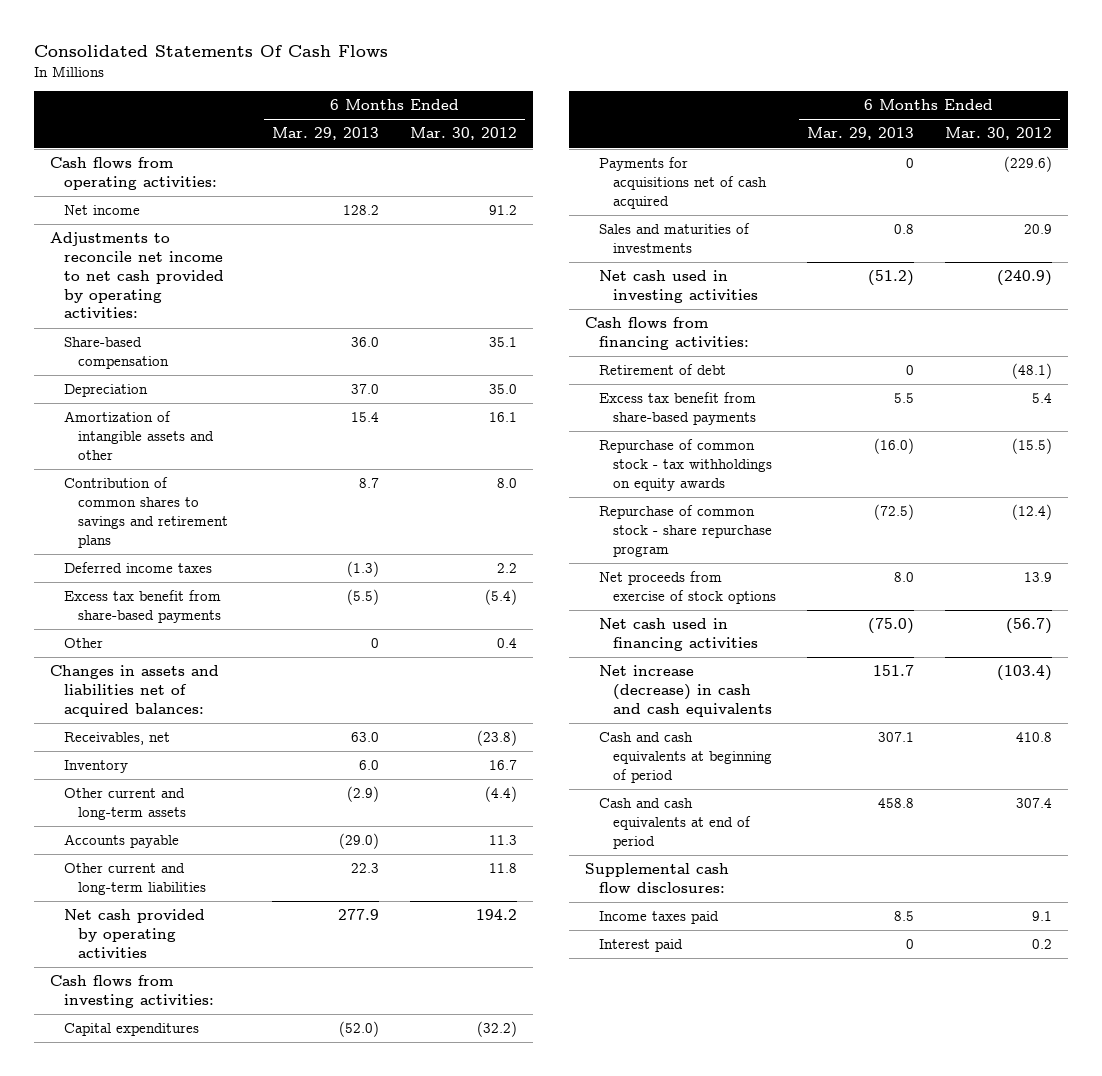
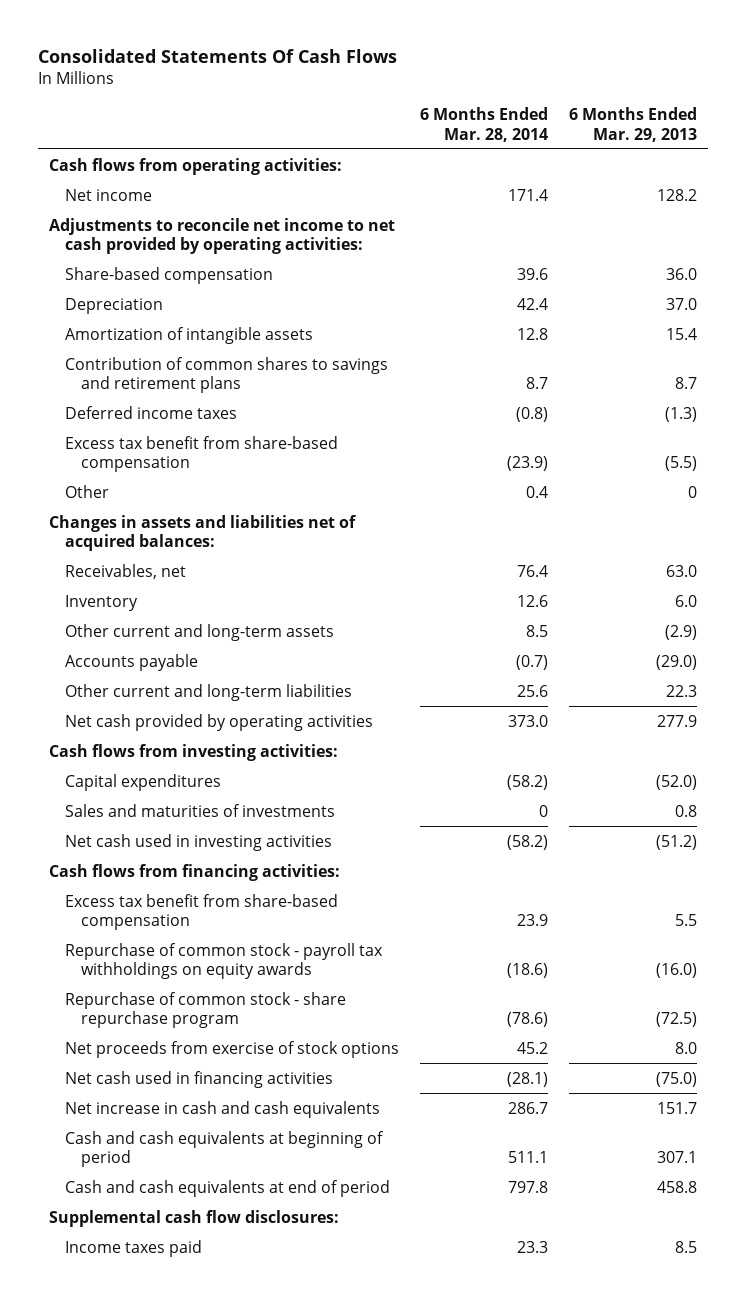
[410,127,518,141] Mar. 30, 2012 -> none
none -> [419,107,548,142] 6 Months Ended Mar. 28, 2014
[63,411,214,460] Amortization of intangible assets and other -> [64,326,313,344] Amortization of intangible assets
[63,590,221,623] Excess tax benefit from share-based payments -> [64,435,338,472] Excess tax benefit from share-based compensation
[598,157,767,209] Payments for acquisitions net of cash acquired -> none
[598,364,726,376] Retirement of debt -> none
[598,392,756,425] Excess tax benefit from share-based payments -> [64,893,338,930] Excess tax benefit from share-based compensation
[598,439,772,491] Repurchase of common stock - tax withholdings on equity awards -> [64,942,383,979] Repurchase of common stock - payroll tax withholdings on equity awards
[598,665,772,717] Net increase (decrease) in cash and cash equivalents -> [64,1100,380,1118] Net increase in cash and cash equivalents
[598,939,683,953] Interest paid -> none

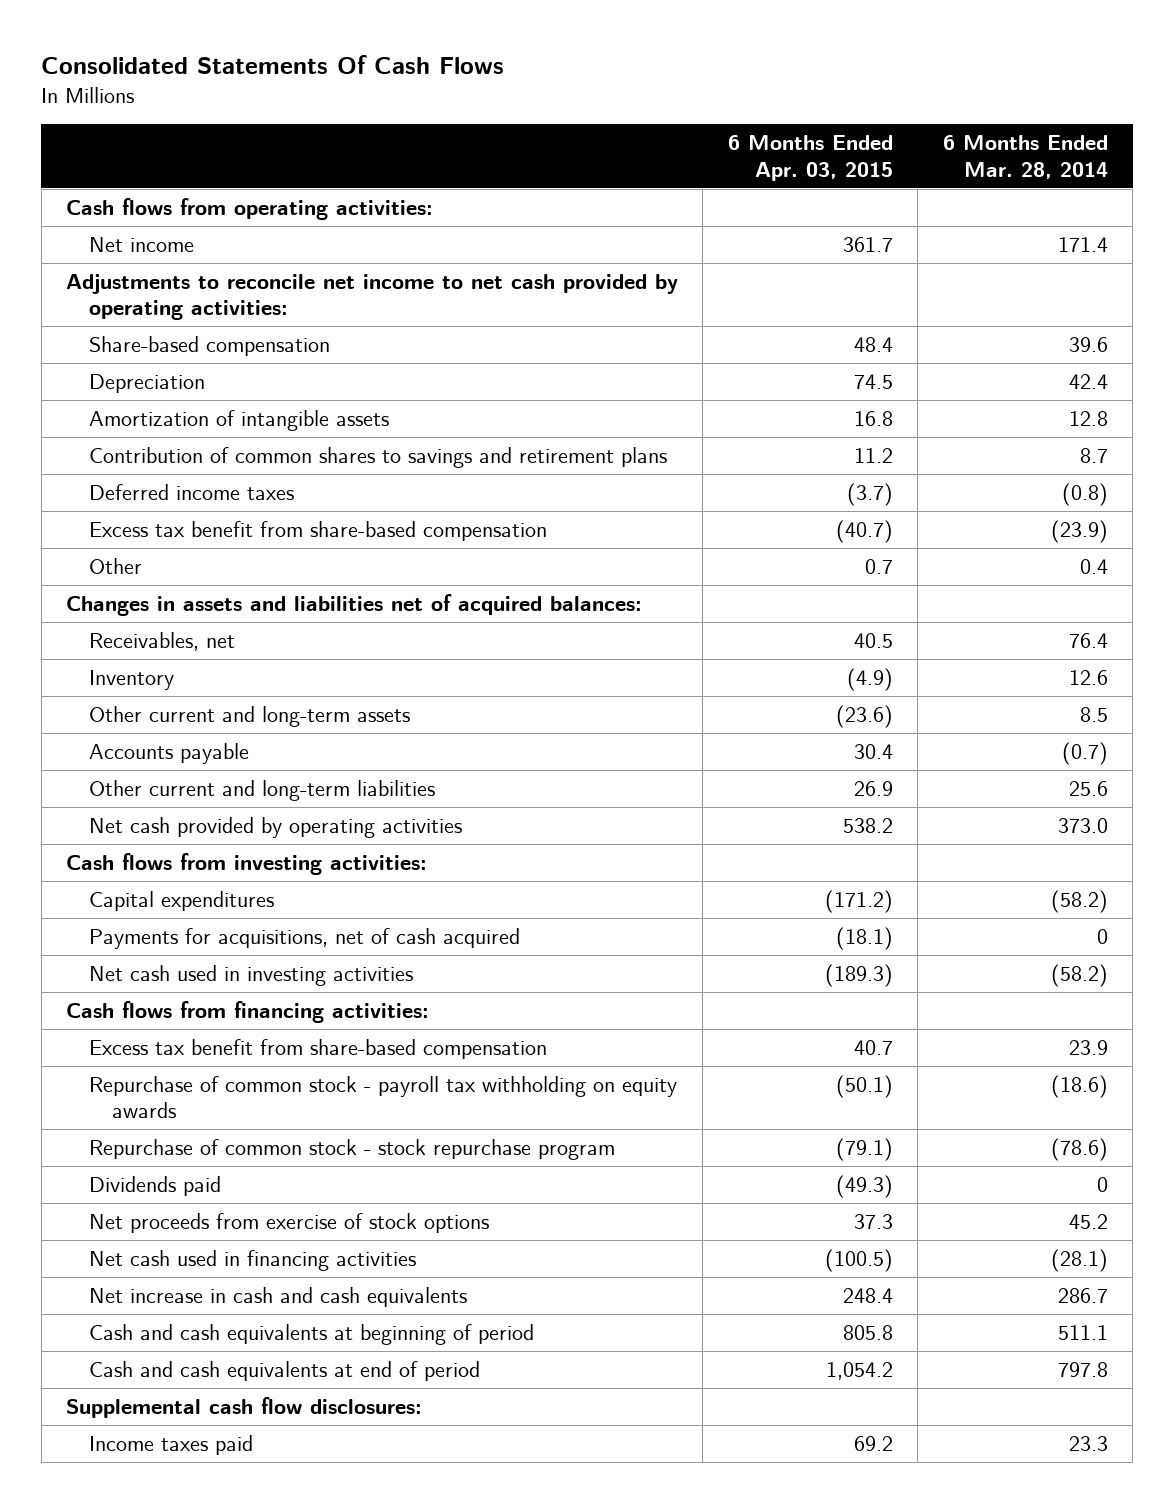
[568,107,697,142] 6 Months Ended Mar. 29, 2013 -> none
none -> [727,135,893,181] 6 Months Ended Apr. 03, 2015
[64,803,335,817] Sales and maturities of investments -> none
none -> [89,928,521,950] Payments for acquisitions, net of cash acquired
[64,942,383,979] Repurchase of common stock - payroll tax withholdings on equity awards -> [89,1076,678,1119] Repurchase of common stock - payroll tax withholding on equity awards
[64,991,346,1028] Repurchase of common stock - share repurchase program -> [89,1139,616,1161] Repurchase of common stock - stock repurchase program
none -> [89,1176,222,1197] Dividends paid

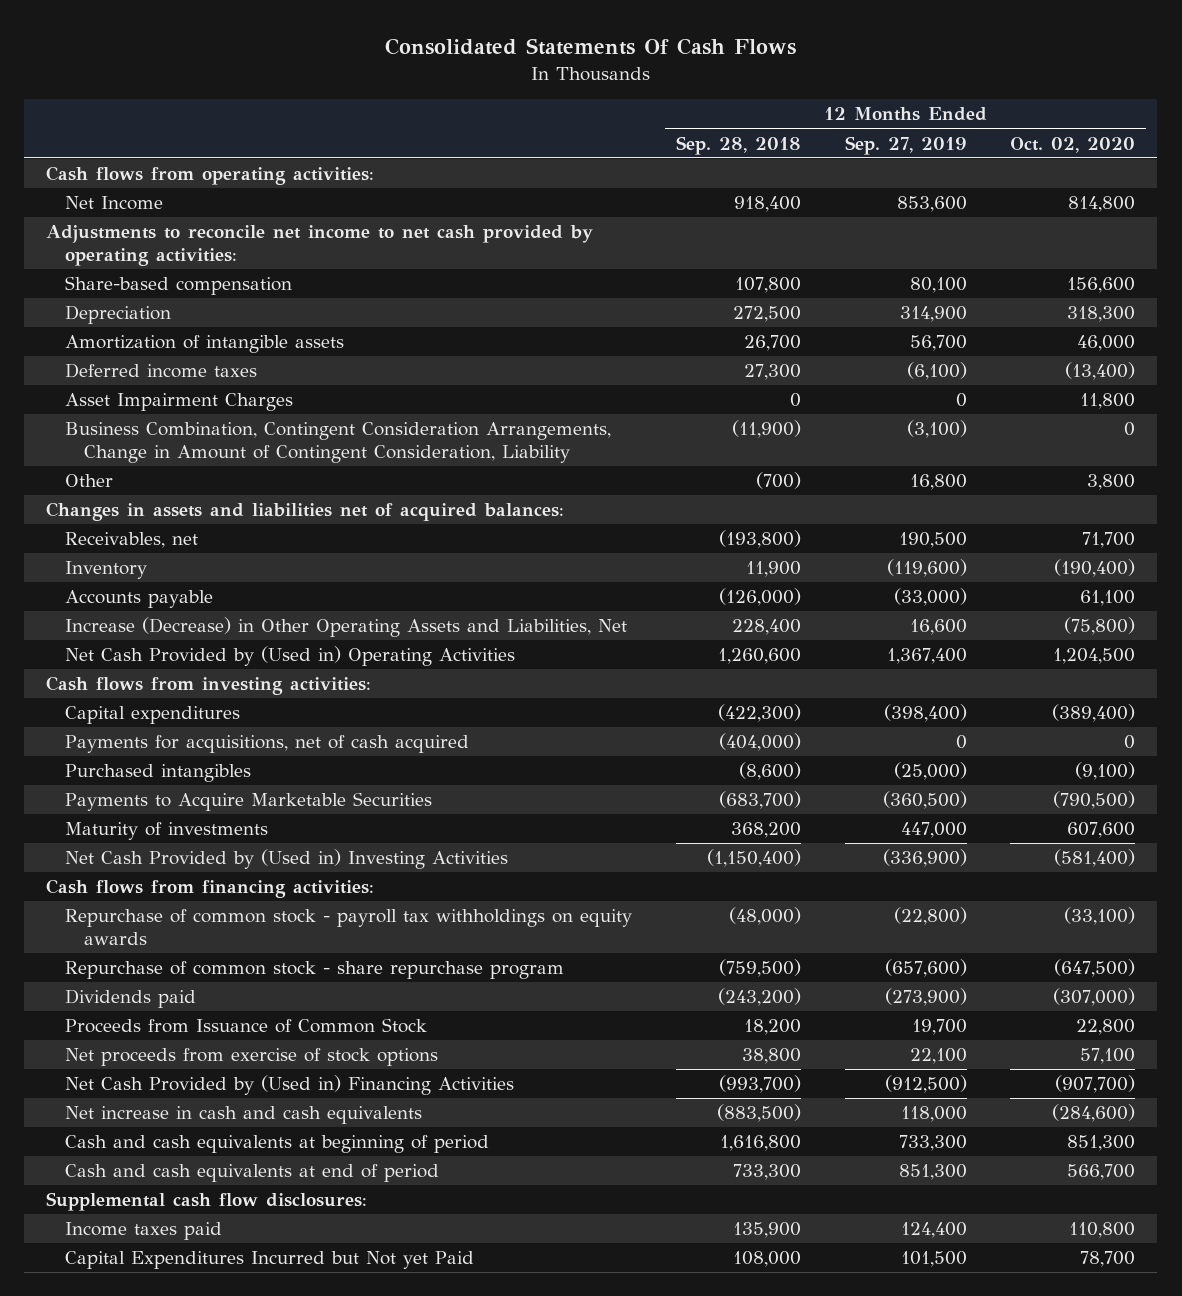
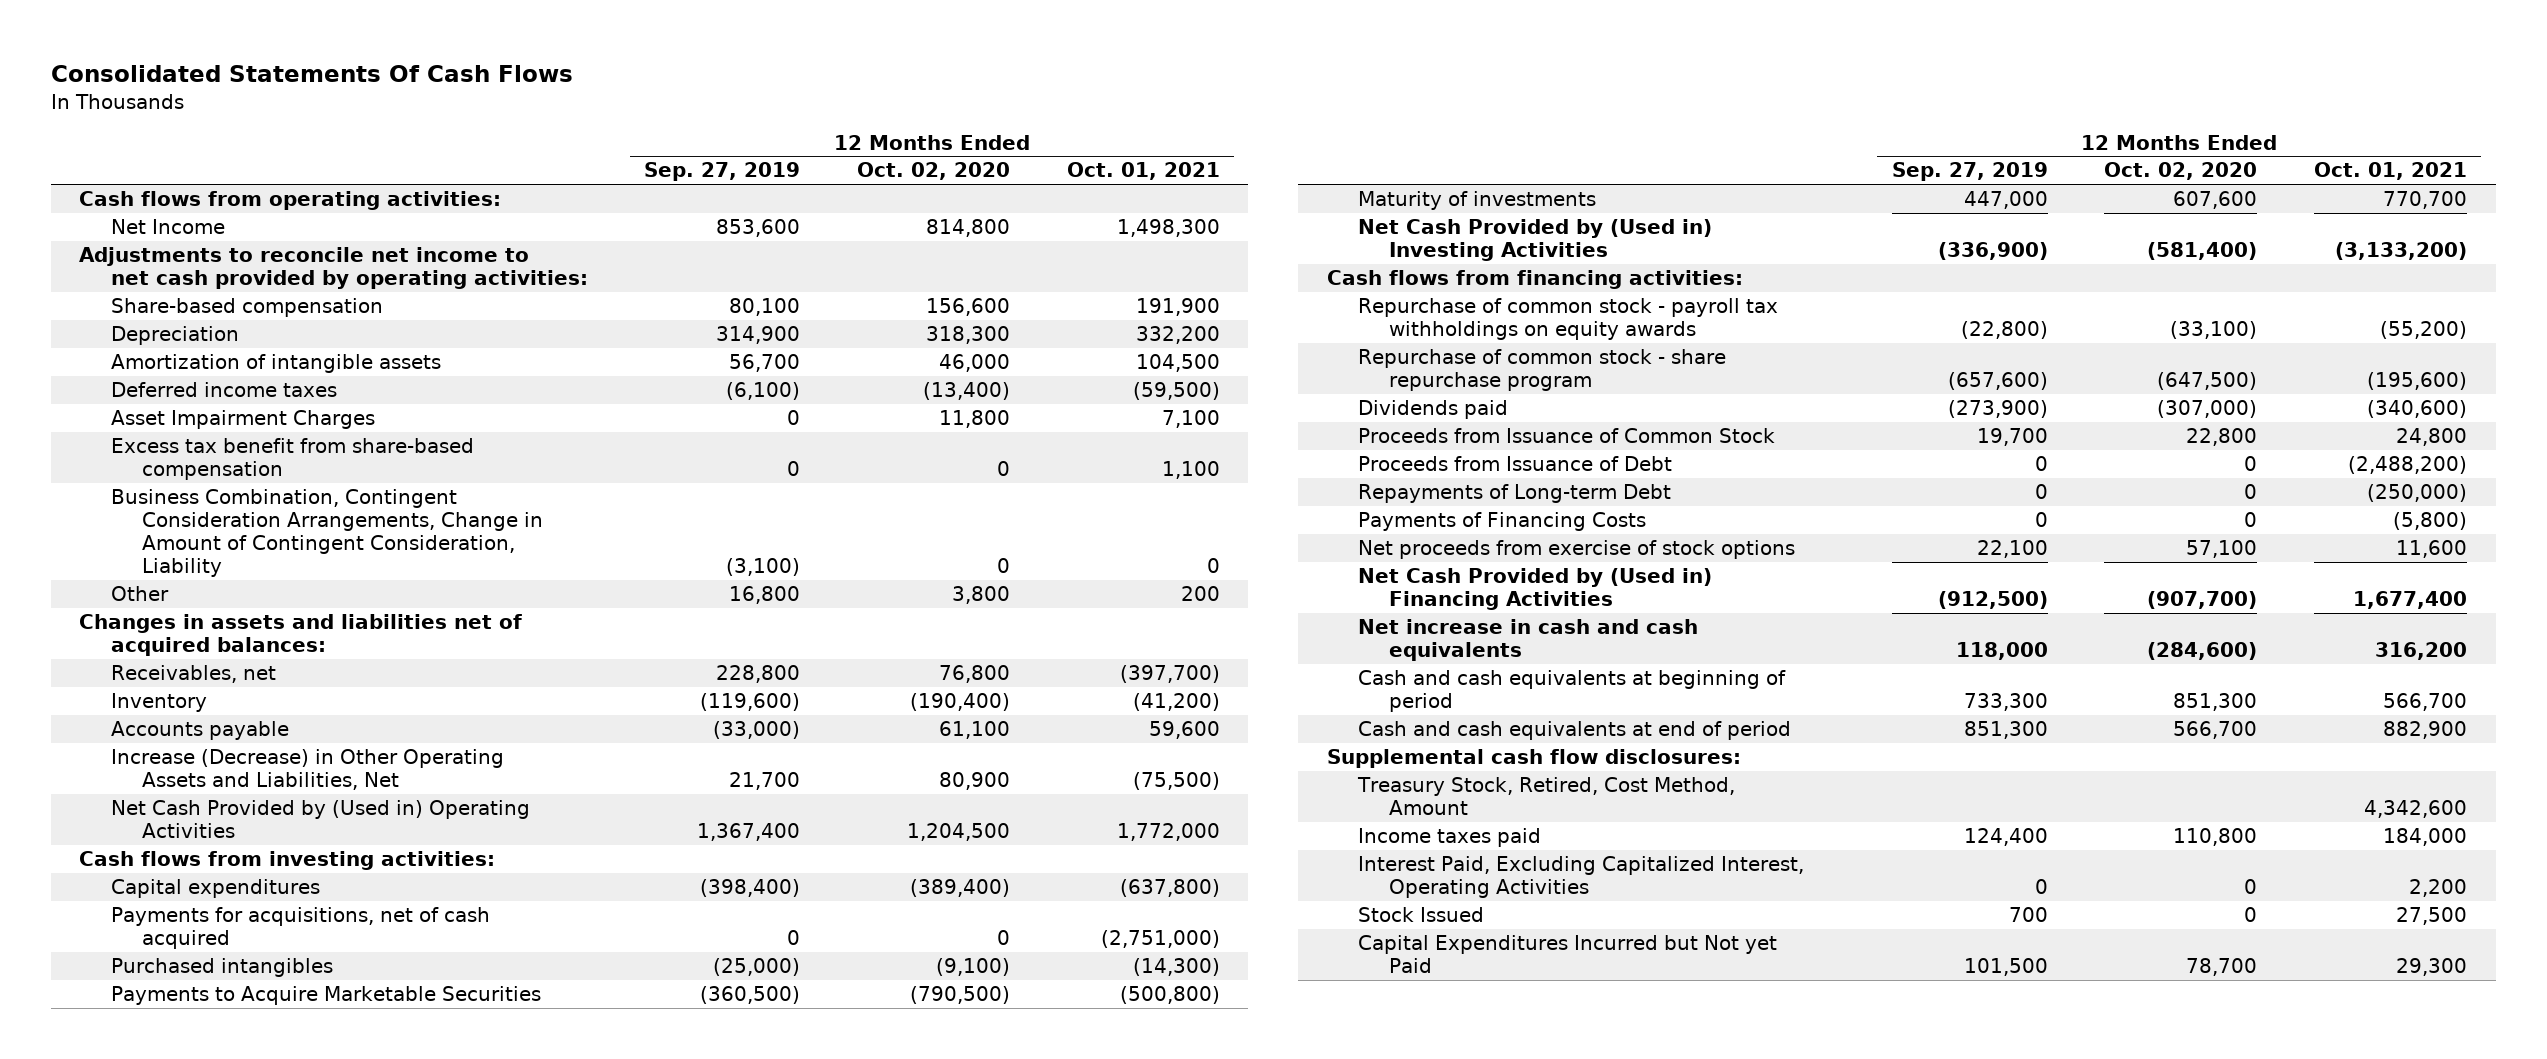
[675,135,801,155] Sep. 28, 2018 -> none
none -> [1067,162,1221,181] Oct. 01, 2021
none -> [110,438,474,481] Excess tax benefit from share-based compensation
[898,532,967,549] 190,500 -> [716,665,801,684] 228,800
[1082,532,1136,549] 71,700 -> [939,665,1011,684] 76,800
[909,619,967,636] 16,600 -> [729,772,801,791] 21,700
[1064,617,1136,636] (75,800) -> [939,772,1011,791] 80,900
none -> [1357,456,1672,472] Proceeds from Issuance of Debt
none -> [1357,484,1671,504] Repayments of Long-term Debt
none -> [1357,512,1646,532] Payments of Financing Costs
none -> [1356,777,1735,816] Treasury Stock, Retired, Cost Method, Amount
none -> [1357,856,1804,899] Interest Paid, Excluding Capitalized Interest, Operating Activities
none -> [1357,907,1484,923] Stock Issued

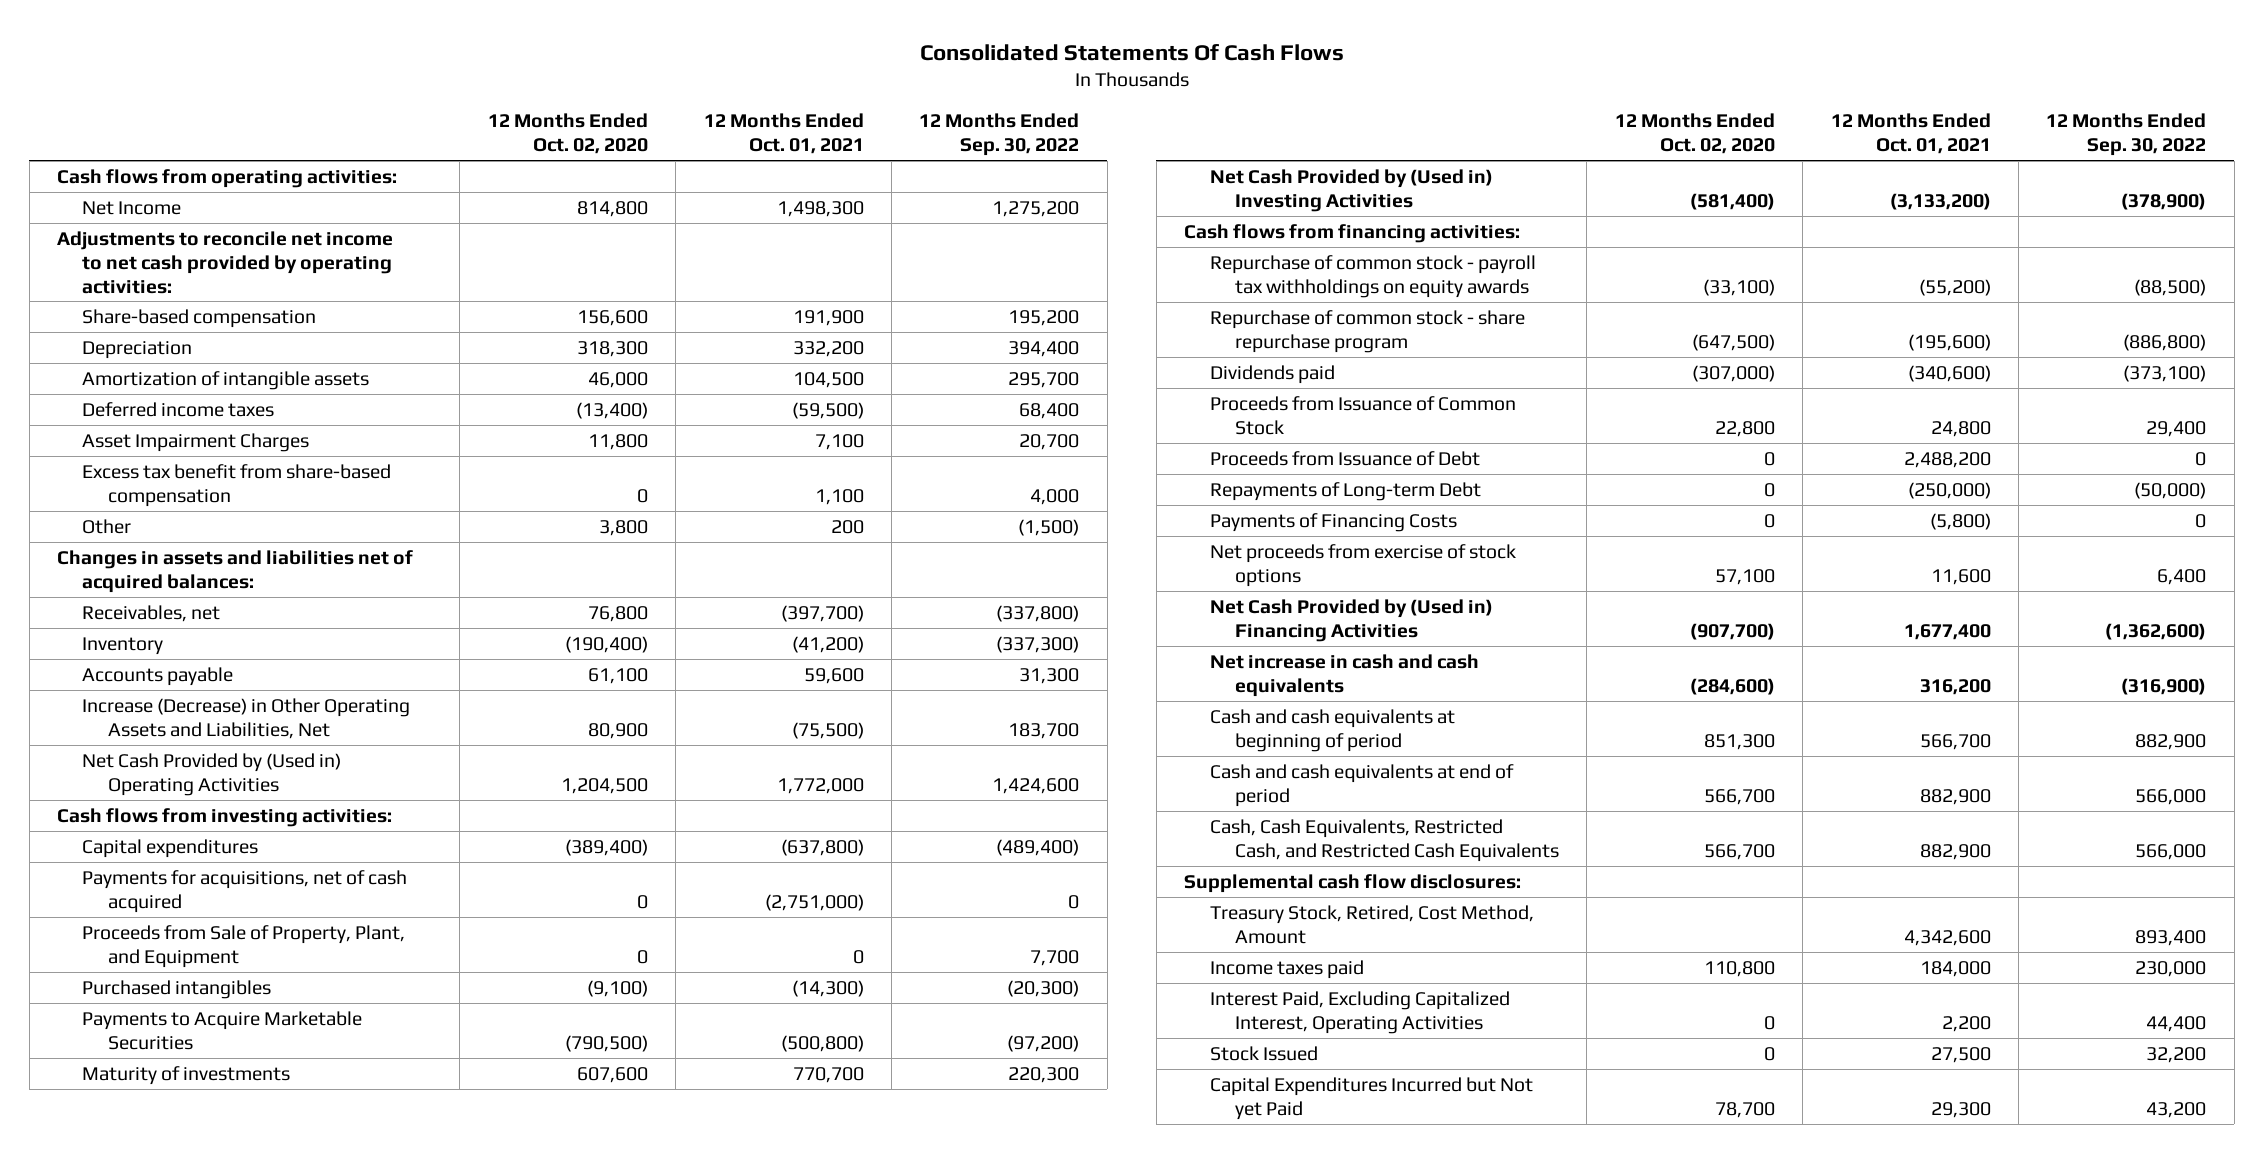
[644,162,801,182] Sep. 27, 2019 -> none
none -> [919,113,1080,157] 12 Months Ended Sep. 30, 2022
[110,489,543,577] Business Combination, Contingent Consideration Arrangements, Change in Amount of Contingent Consideration, Liability -> none
none -> [82,924,406,968] Proceeds from Sale of Property, Plant, and Equipment
[2348,456,2468,475] (2,488,200) -> [1903,451,1991,468] 2,488,200
none -> [1209,818,1560,862] Cash, Cash Equivalents, Restricted Cash, and Restricted Cash Equivalents

